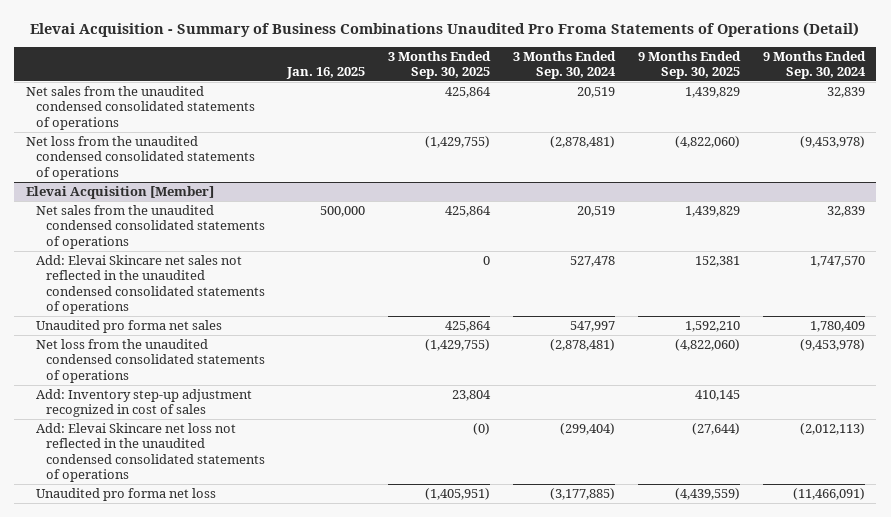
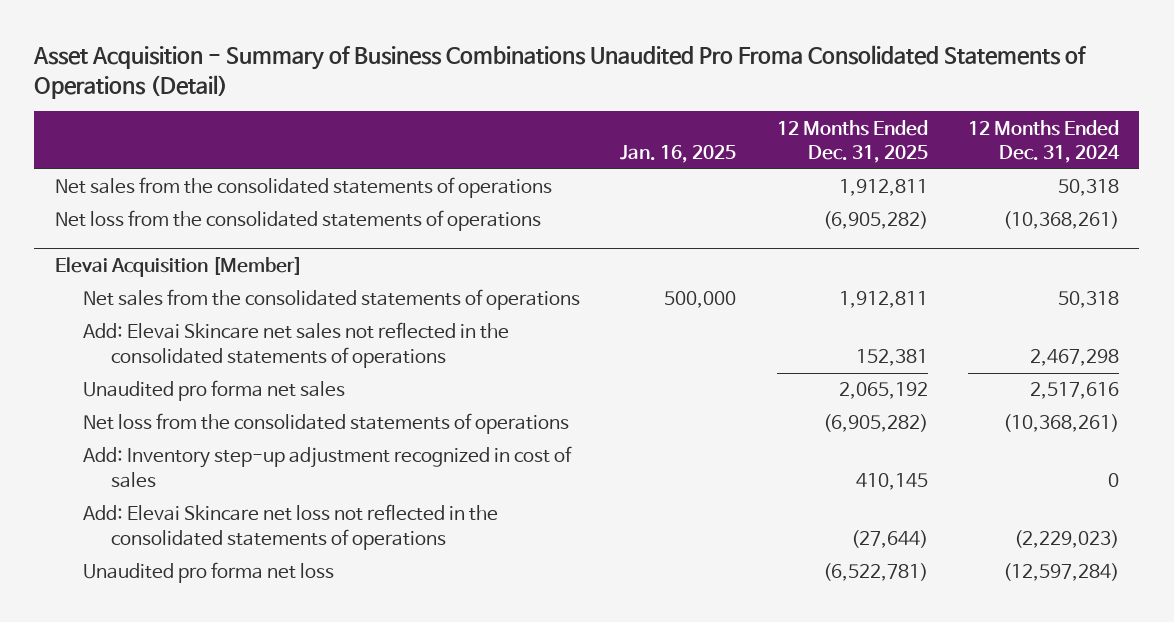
[30,21,860,37] Elevai Acquisition - Summary of Business Combinations Unaudited Pro Froma Statements of Operations (Detail) -> [33,45,1088,99] Asset Acquisition - Summary of Business Combinations Unaudited Pro Froma Consolidated Statements of Operations (Detail)
[388,50,492,80] 3 Months Ended Sep. 30, 2025 -> none
[513,50,617,80] 3 Months Ended Sep. 30, 2024 -> none
[638,50,742,80] 9 Months Ended Sep. 30, 2025 -> none
[763,50,867,80] 9 Months Ended Sep. 30, 2024 -> none
none -> [776,119,928,163] 12 Months Ended Dec. 31, 2025
none -> [968,119,1121,163] 12 Months Ended Dec. 31, 2024
[25,85,255,130] Net sales from the unaudited condensed consolidated statements of operations -> [54,177,552,199] Net sales from the consolidated statements of operations
[25,135,255,180] Net loss from the unaudited condensed consolidated statements of operations -> [54,210,541,232] Net loss from the consolidated statements of operations
[35,204,265,249] Net sales from the unaudited condensed consolidated statements of operations -> [82,289,580,311] Net sales from the consolidated statements of operations
[35,254,265,315] Add: Elevai Skincare net sales not reflected in the unaudited condensed consolidated statements of operations -> [82,322,509,368] Add: Elevai Skincare net sales not reflected in the consolidated statements of operations
[35,338,265,383] Net loss from the unaudited condensed consolidated statements of operations -> [82,413,569,435] Net loss from the consolidated statements of operations
[35,422,265,483] Add: Elevai Skincare net loss not reflected in the unaudited condensed consolidated statements of operations -> [82,504,498,550] Add: Elevai Skincare net loss not reflected in the consolidated statements of operations

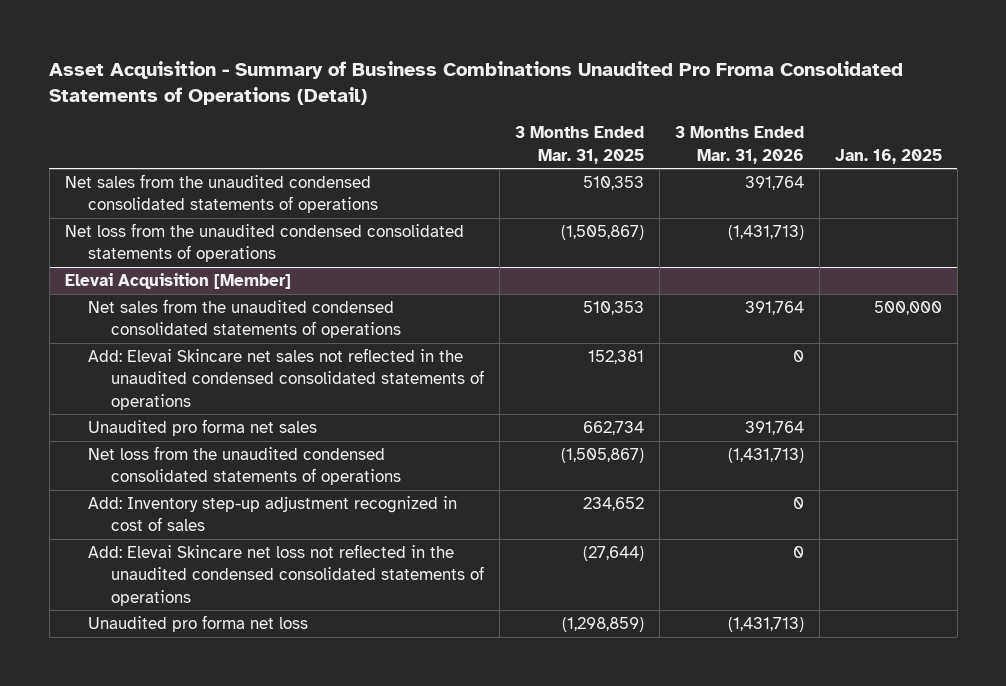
[776,119,928,163] 12 Months Ended Dec. 31, 2025 -> none
[968,119,1121,163] 12 Months Ended Dec. 31, 2024 -> none
none -> [514,126,644,164] 3 Months Ended Mar. 31, 2025
none -> [674,126,804,164] 3 Months Ended Mar. 31, 2026
[54,177,552,199] Net sales from the consolidated statements of operations -> [64,174,378,214] Net sales from the unaudited condensed consolidated statements of operations
[54,210,541,232] Net loss from the consolidated statements of operations -> [64,223,464,263] Net loss from the unaudited condensed consolidated statements of operations
[82,289,580,311] Net sales from the consolidated statements of operations -> [87,299,401,339] Net sales from the unaudited condensed consolidated statements of operations
[82,322,509,368] Add: Elevai Skincare net sales not reflected in the consolidated statements of operations -> [87,348,484,410] Add: Elevai Skincare net sales not reflected in the unaudited condensed consolidated statements of operations
[82,413,569,435] Net loss from the consolidated statements of operations -> [87,446,401,486] Net loss from the unaudited condensed consolidated statements of operations
[82,504,498,550] Add: Elevai Skincare net loss not reflected in the consolidated statements of operations -> [87,544,484,606] Add: Elevai Skincare net loss not reflected in the unaudited condensed consolidated statements of operations

